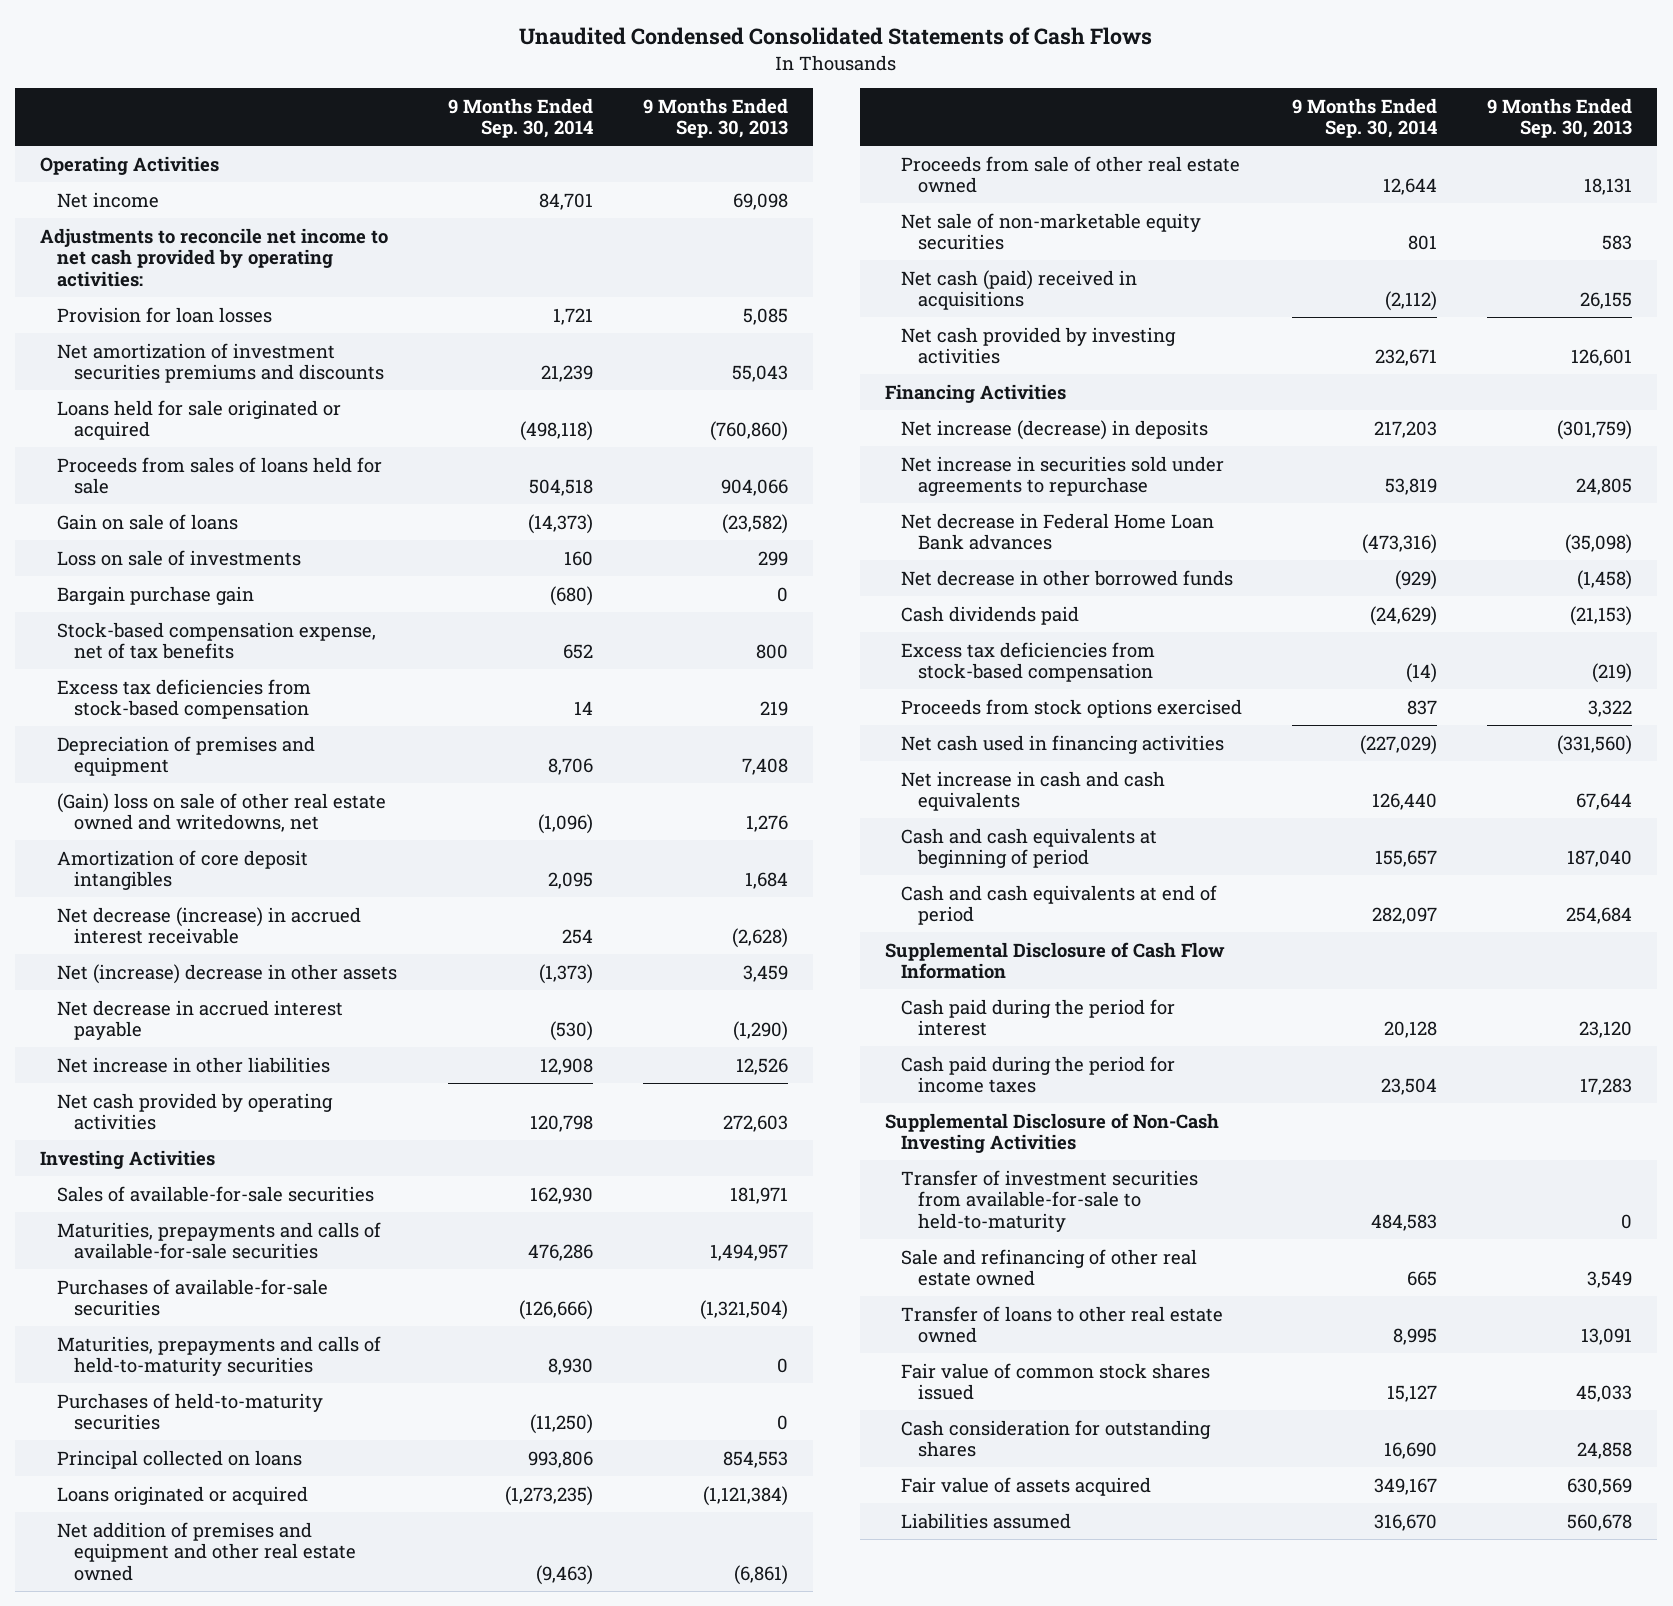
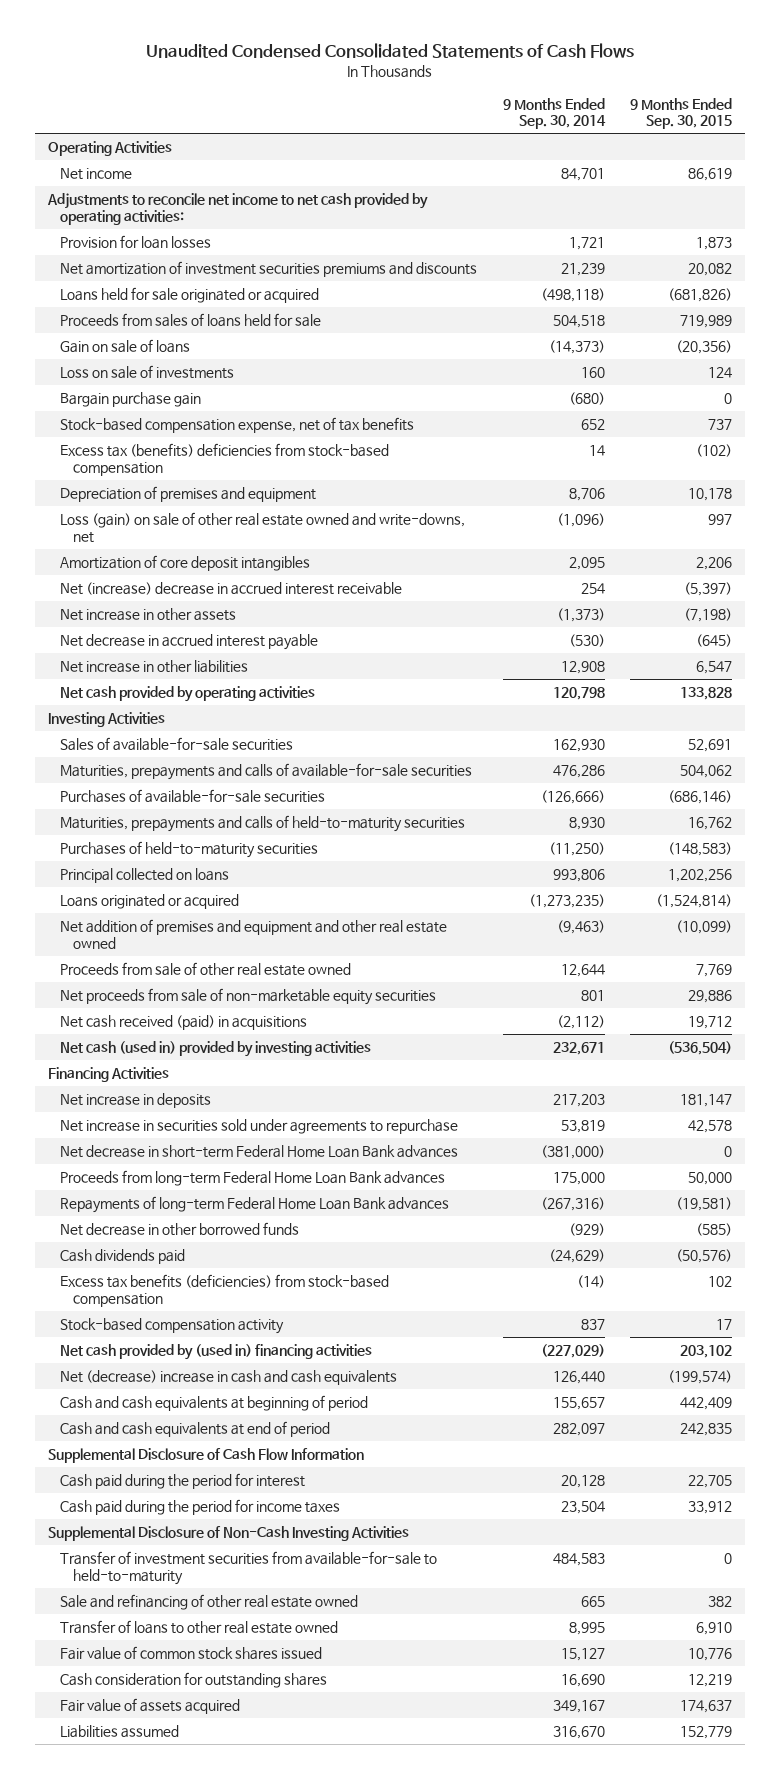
[642,97,788,139] 9 Months Ended Sep. 30, 2013 -> none
none -> [630,97,733,130] 9 Months Ended Sep. 30, 2015
[57,678,312,720] Excess tax deficiencies from stock-based compensation -> [60,443,390,477] Excess tax (benefits) deficiencies from stock-based compensation
[57,792,387,833] (Gain) loss on sale of other real estate owned and writedowns, net -> [60,512,466,544] Loss (gain) on sale of other real estate owned and write-downs, net
[57,906,362,945] Net decrease (increase) in accrued interest receivable -> [60,582,403,596] Net (increase) decrease in accrued interest receivable
[57,963,398,984] Net (increase) decrease in other assets -> [60,608,237,622] Net increase in other assets
[901,212,1202,251] Net sale of non-marketable equity securities -> [60,988,437,1006] Net proceeds from sale of non-marketable equity securities
[901,269,1138,311] Net cash (paid) received in acquisitions -> [60,1015,308,1031] Net cash received (paid) in acquisitions
[901,326,1177,365] Net cash provided by investing activities -> [60,1041,372,1058] Net cash (used in) provided by investing activities
[901,419,1209,440] Net increase (decrease) in deposits -> [60,1093,212,1109] Net increase in deposits
[901,512,1215,551] Net decrease in Federal Home Loan Bank advances -> [60,1145,459,1159] Net decrease in short-term Federal Home Loan Bank advances
[1362,534,1438,555] (473,316) -> [540,1145,605,1160] (381,000)
none -> [60,1170,446,1187] Proceeds from long-term Federal Home Loan Bank advances
none -> [60,1196,450,1214] Repayments of long-term Federal Home Loan Bank advances
[901,641,1156,683] Excess tax deficiencies from stock-based compensation -> [60,1274,390,1308] Excess tax benefits (deficiencies) from stock-based compensation
[901,698,1243,718] Proceeds from stock options exercised -> [60,1318,285,1335] Stock-based compensation activity
[901,734,1225,754] Net cash used in financing activities -> [60,1344,373,1361] Net cash provided by (used in) financing activities
[901,770,1166,812] Net increase in cash and cash equivalents -> [60,1370,398,1386] Net (decrease) increase in cash and cash equivalents

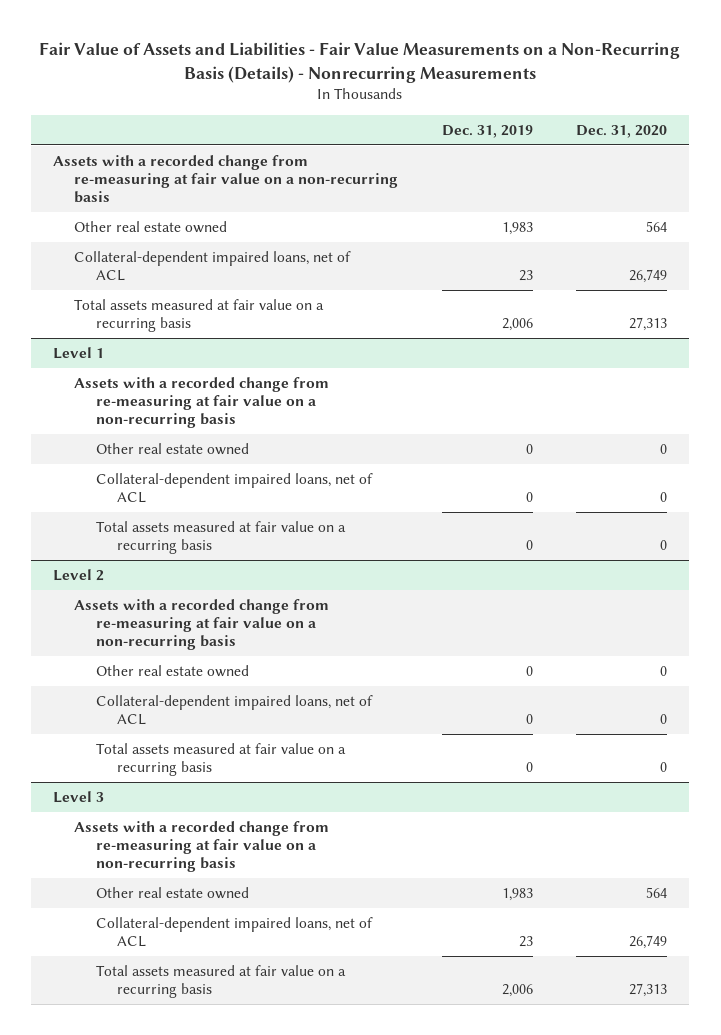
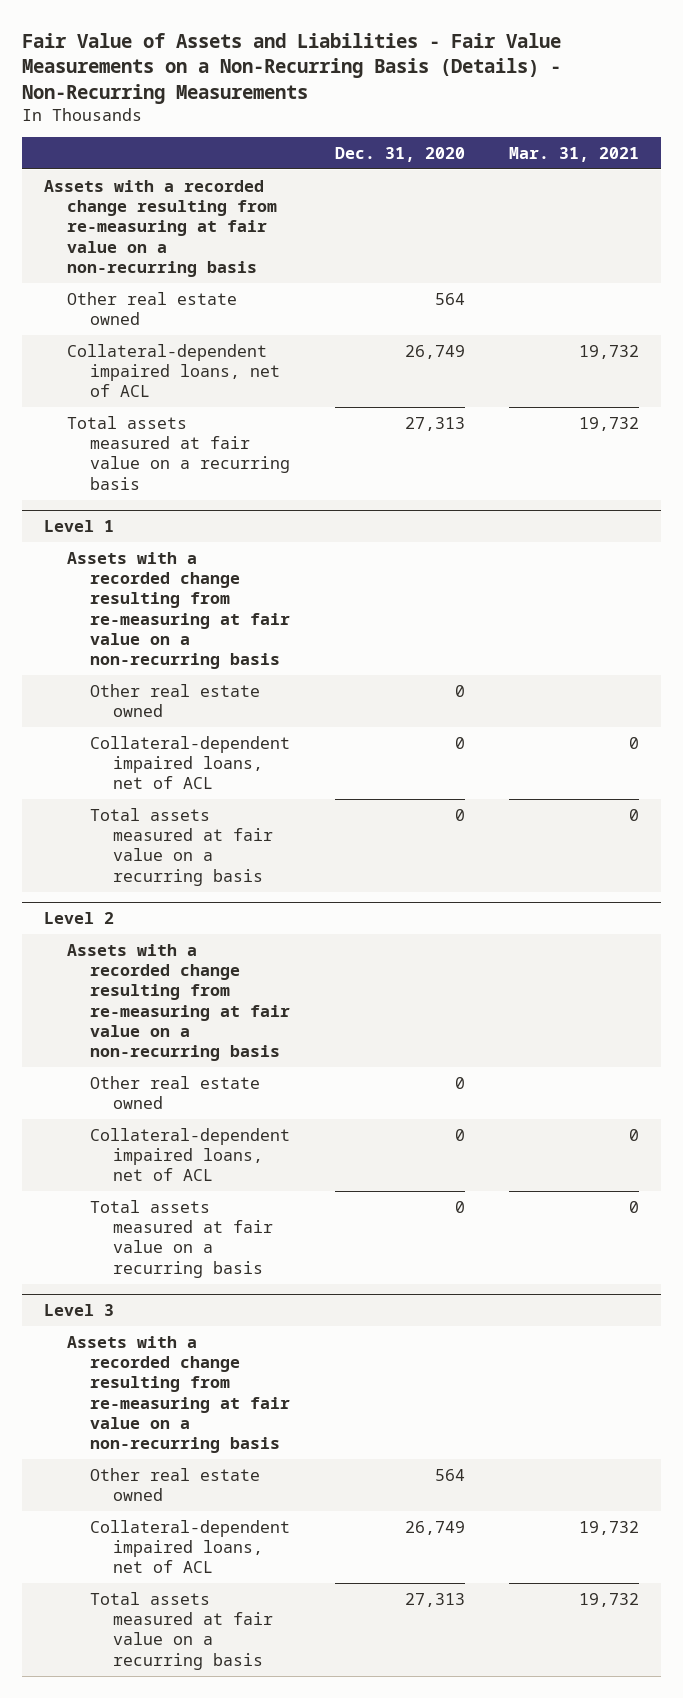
[39,42,681,83] Fair Value of Assets and Liabilities - Fair Value Measurements on a Non-Recurring Basis (Details) - Nonrecurring Measurements -> [22,32,562,104] Fair Value of Assets and Liabilities - Fair Value Measurements on a Non-Recurring Basis (Details) - Non-Recurring Measurements
[441,124,533,138] Dec. 31, 2019 -> none
none -> [508,146,639,162] Mar. 31, 2021
[53,154,399,203] Assets with a recorded change from re-measuring at fair value on a non-recurring basis -> [44,179,278,277] Assets with a recorded change resulting from re-measuring at fair value on a non-recurring basis
[74,376,330,428] Assets with a recorded change from re-measuring at fair value on a non-recurring basis -> [67,551,291,670] Assets with a recorded change resulting from re-measuring at fair value on a non-recurring basis
[74,598,330,650] Assets with a recorded change from re-measuring at fair value on a non-recurring basis -> [67,943,291,1062] Assets with a recorded change resulting from re-measuring at fair value on a non-recurring basis
[74,820,330,872] Assets with a recorded change from re-measuring at fair value on a non-recurring basis -> [67,1335,291,1454] Assets with a recorded change resulting from re-measuring at fair value on a non-recurring basis

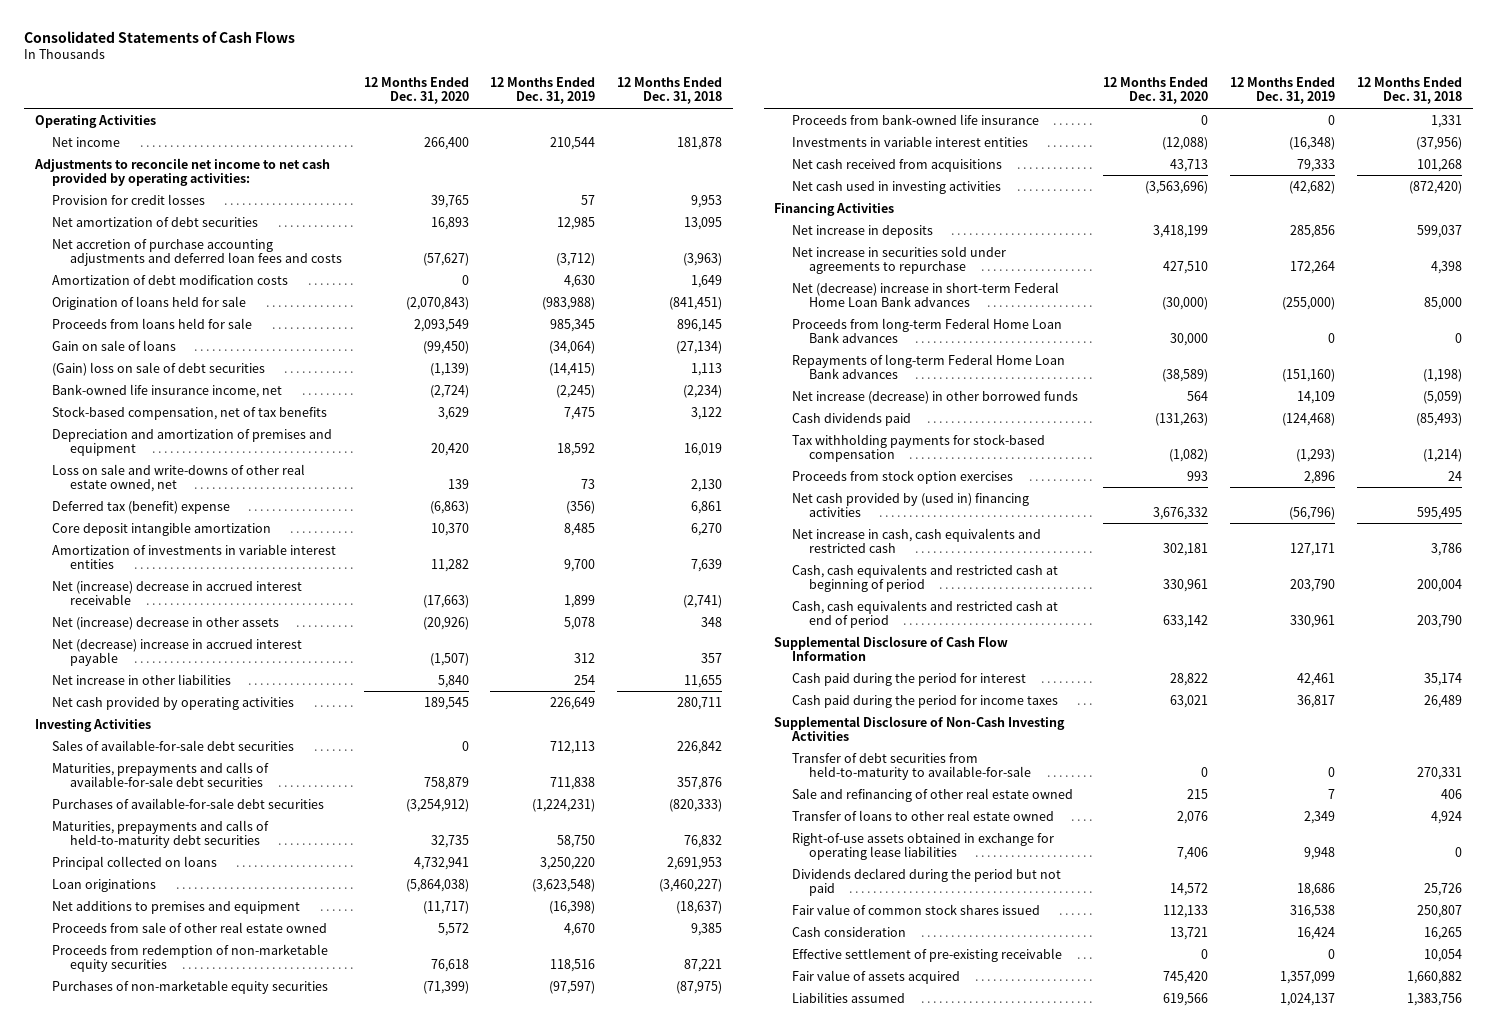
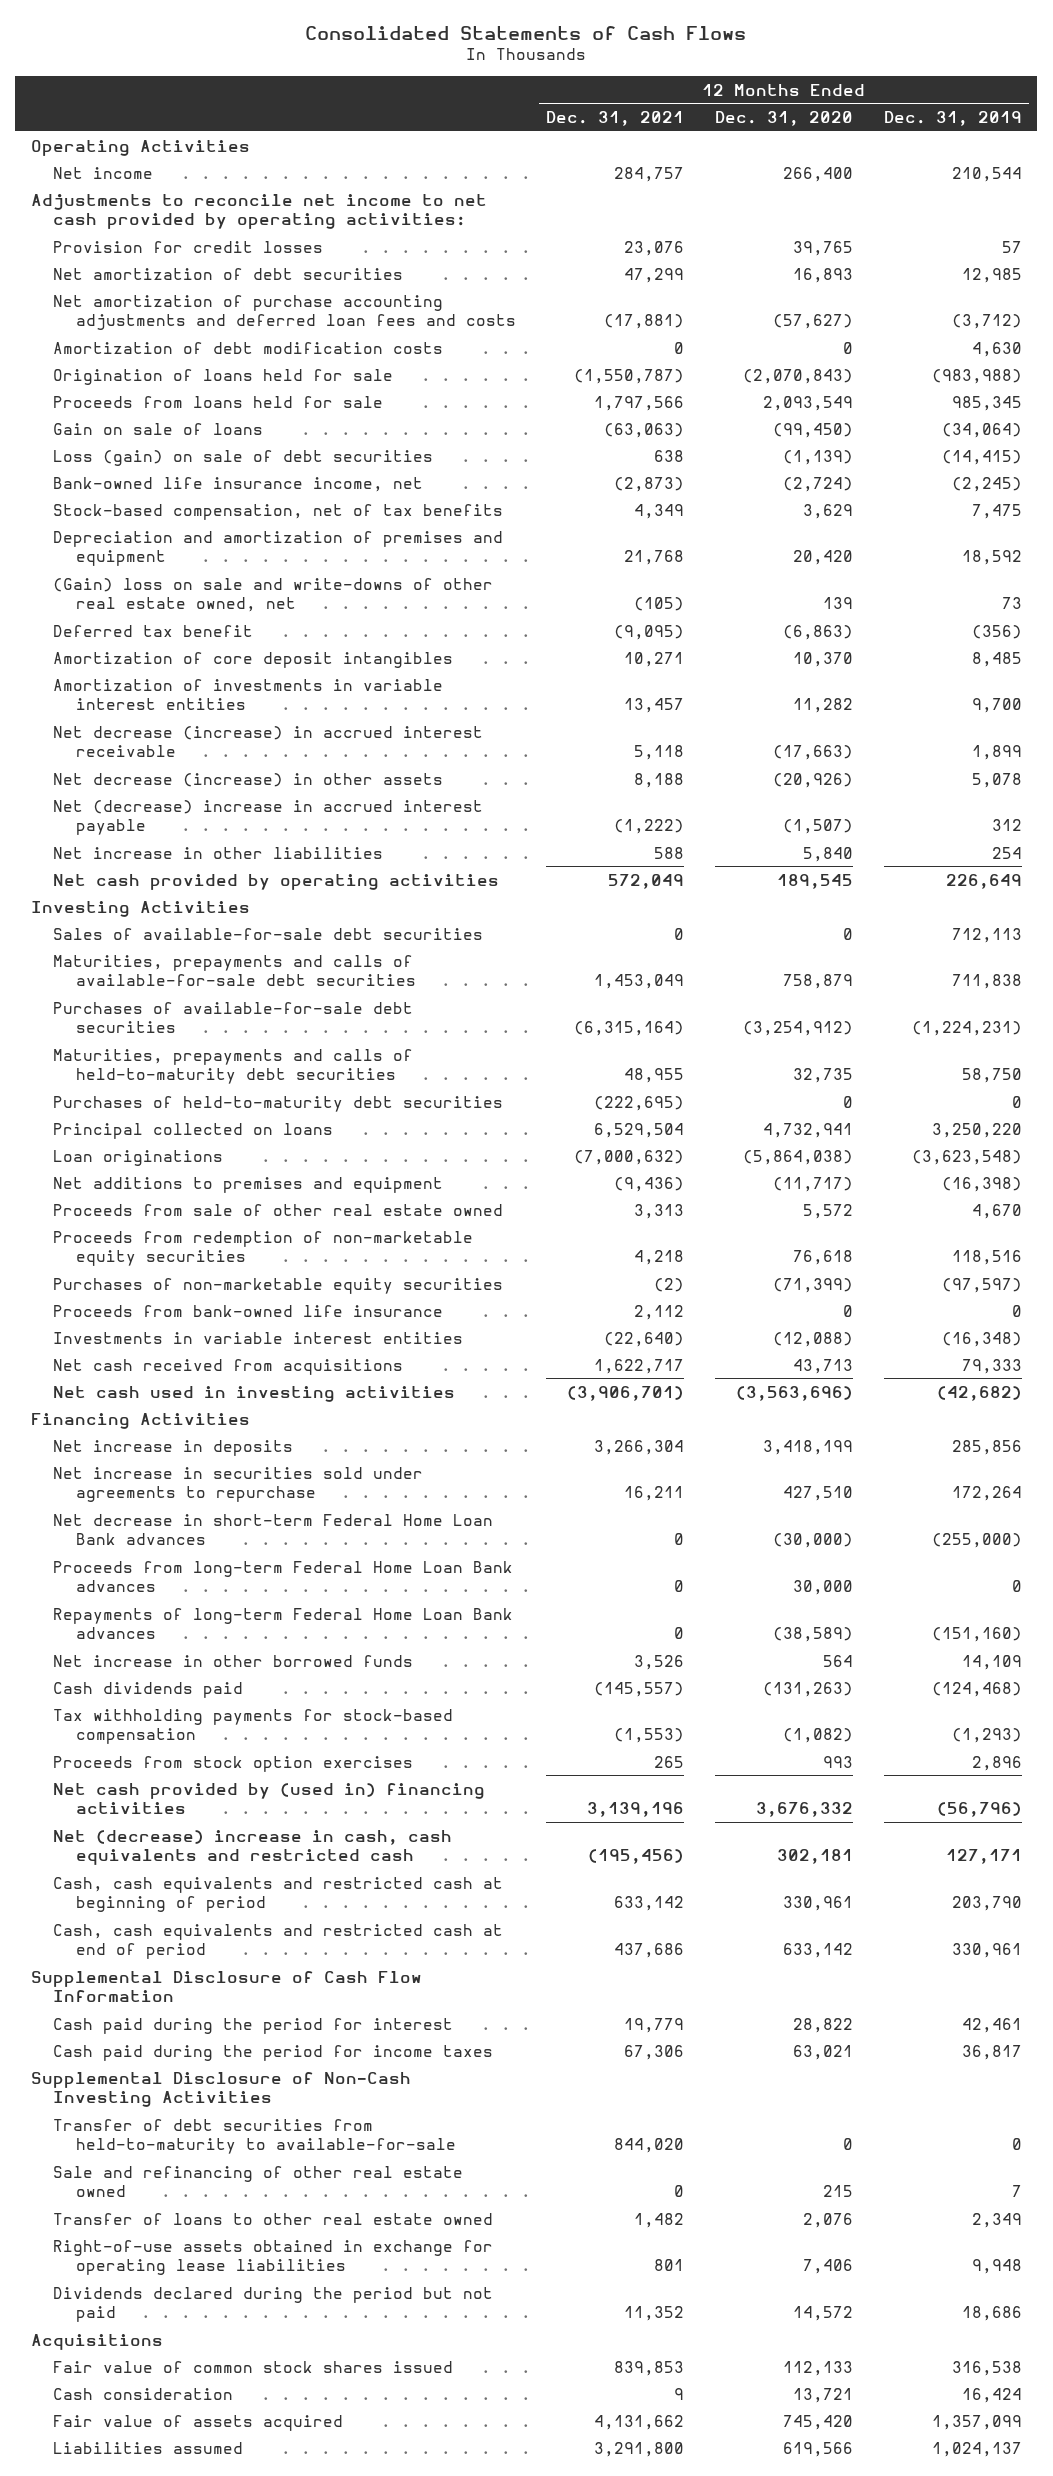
[617,77,723,105] 12 Months Ended Dec. 31, 2018 -> none
none -> [546,110,685,126] Dec. 31, 2021
[52,238,342,266] Net accretion of purchase accounting adjustments and deferred loan fees and costs -> [53,294,516,330] Net amortization of purchase accounting adjustments and deferred loan fees and costs
[52,361,266,376] (Gain) loss on sale of debt securities -> [53,449,434,466] Loss (gain) on sale of debt securities
[52,463,306,492] Loss on sale and write-downs of other real estate owned, net -> [53,577,494,612] (Gain) loss on sale and write-downs of other real estate owned, net
[52,500,231,514] Deferred tax (benefit) expense -> [53,624,254,637] Deferred tax benefit
[52,521,272,536] Core deposit intangible amortization -> [53,651,454,668] Amortization of core deposit intangibles
[52,580,303,605] Net (increase) decrease in accrued interest receivable -> [53,725,484,757] Net decrease (increase) in accrued interest receivable
[52,616,280,630] Net (increase) decrease in other assets -> [53,772,444,787] Net decrease (increase) in other assets
none -> [53,1095,504,1112] Purchases of held-to-maturity debt securities
[791,281,1059,307] Net (decrease) increase in short-term Federal Home Loan Bank advances -> [53,1513,494,1545] Net decrease in short-term Federal Home Loan Bank advances
[791,390,1078,404] Net increase (decrease) in other borrowed funds -> [53,1654,414,1667] Net increase in other borrowed funds
[791,527,1041,553] Net increase in cash, cash equivalents and restricted cash -> [53,1829,453,1865] Net (decrease) increase in cash, cash equivalents and restricted cash
none -> [30,2333,163,2350] Acquisitions
[791,947,1062,962] Effective settlement of pre-existing receivable -> none

